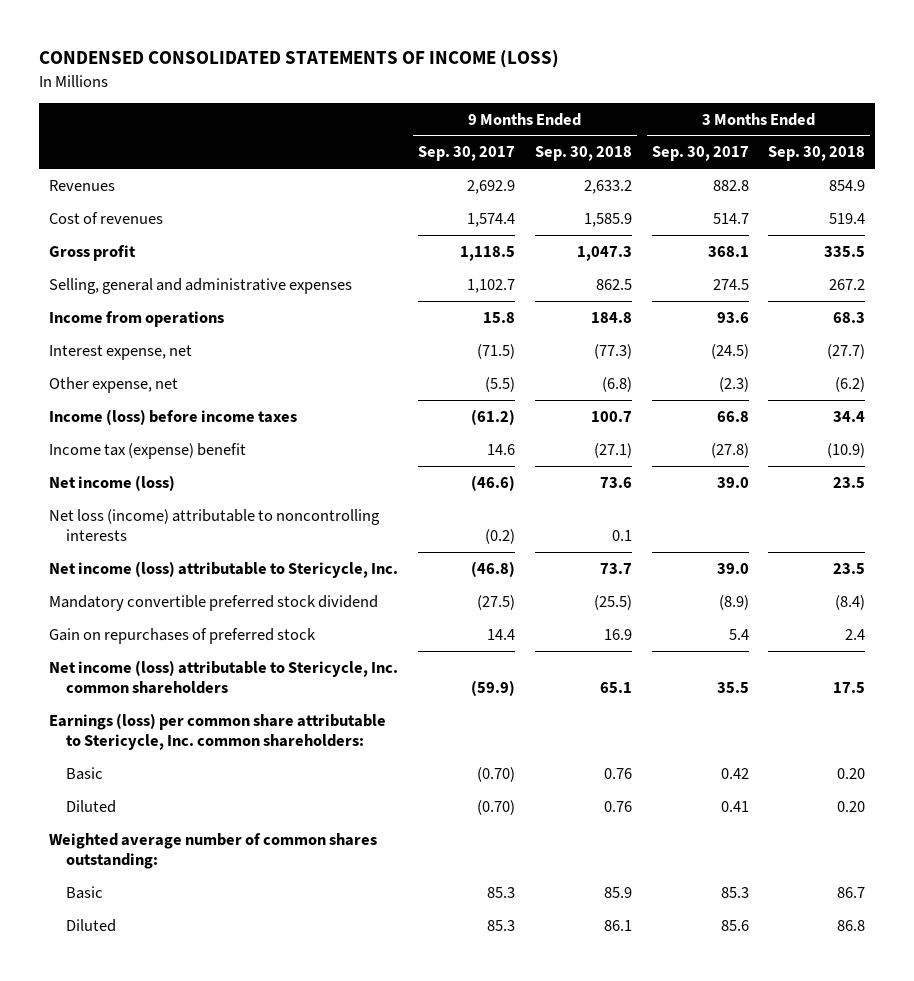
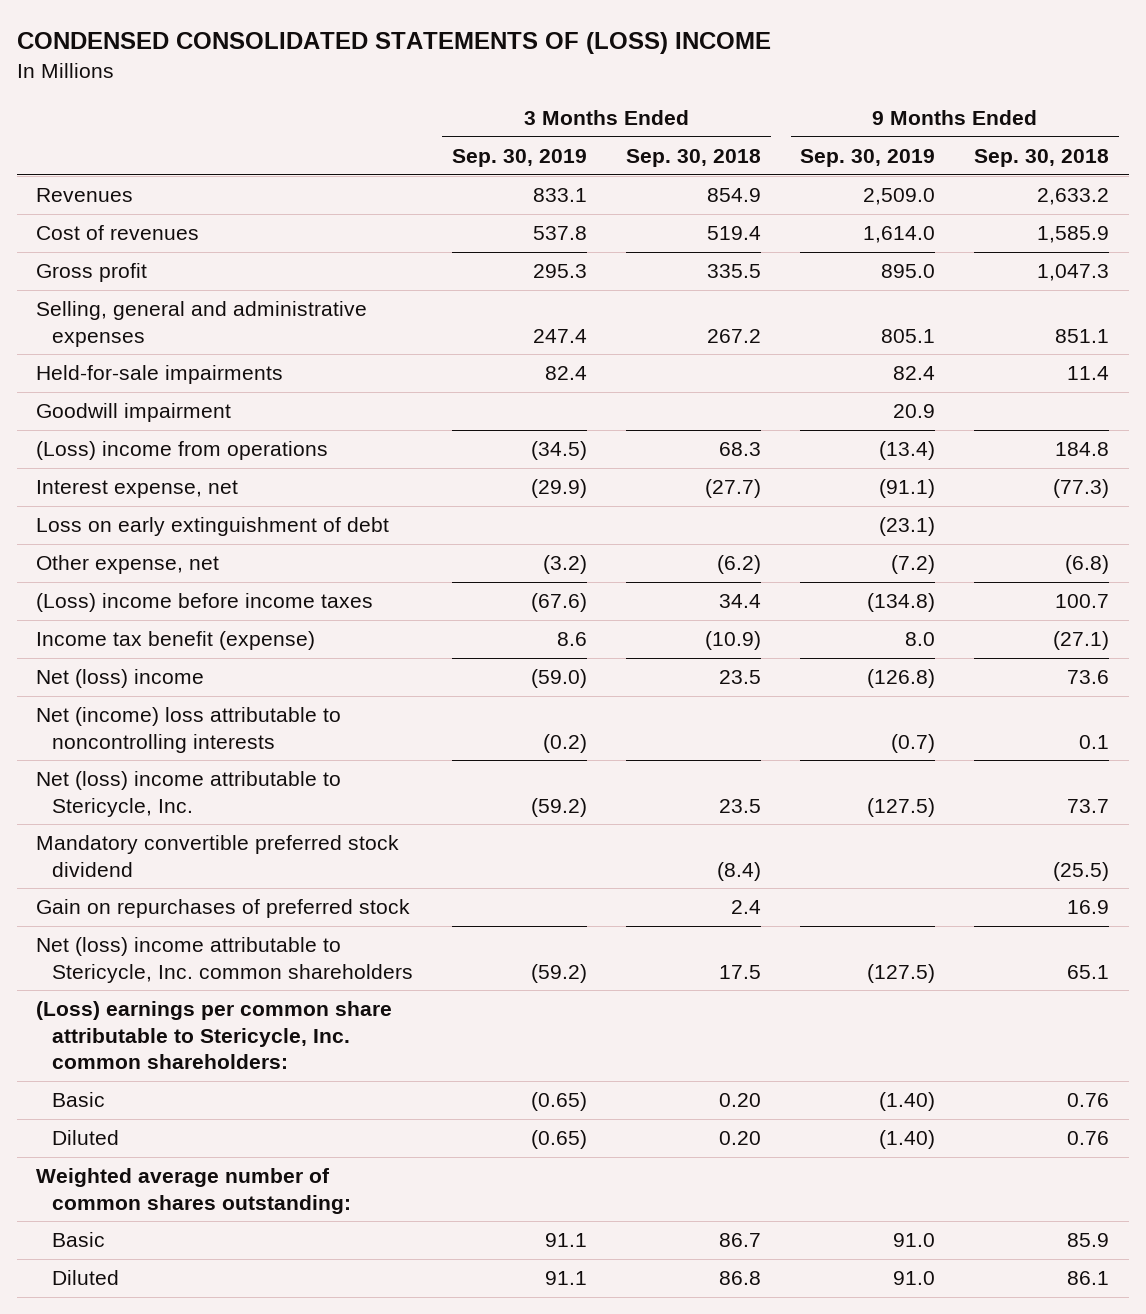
[38,50,559,69] CONDENSED CONSOLIDATED STATEMENTS OF INCOME (LOSS) -> [16,32,771,55] CONDENSED CONSOLIDATED STATEMENTS OF (LOSS) INCOME
[417,146,515,162] Sep. 30, 2017 -> none
[651,146,749,162] Sep. 30, 2017 -> none
none -> [452,149,588,168] Sep. 30, 2019
none -> [800,149,936,168] Sep. 30, 2019
[595,278,632,290] 862.5 -> [1055,328,1110,343] 851.1
none -> [36,365,284,385] Held-for-sale impairments
none -> [36,403,232,423] Goodwill impairment
[48,310,224,327] Income from operations -> [36,441,329,461] (Loss) income from operations
none -> [36,517,390,537] Loss on early extinguishment of debt
[48,408,297,425] Income (loss) before income taxes -> [36,593,374,613] (Loss) income before income taxes
[48,442,246,459] Income tax (expense) benefit -> [36,631,316,651] Income tax benefit (expense)
[48,474,175,491] Net income (loss) -> [36,669,205,689] Net (loss) income
[48,508,380,541] Net loss (income) attributable to noncontrolling interests -> [36,707,342,753] Net (income) loss attributable to noncontrolling interests
[48,560,398,578] Net income (loss) attributable to Stericycle, Inc. -> [36,771,342,817] Net (loss) income attributable to Stericycle, Inc.
[48,659,398,694] Net income (loss) attributable to Stericycle, Inc. common shareholders -> [36,937,414,983] Net (loss) income attributable to Stericycle, Inc. common shareholders
[48,712,386,750] Earnings (loss) per common share attributable to Stericycle, Inc. common shareholders: -> [36,1001,393,1070] (Loss) earnings per common share attributable to Stericycle, Inc. common shareholders:

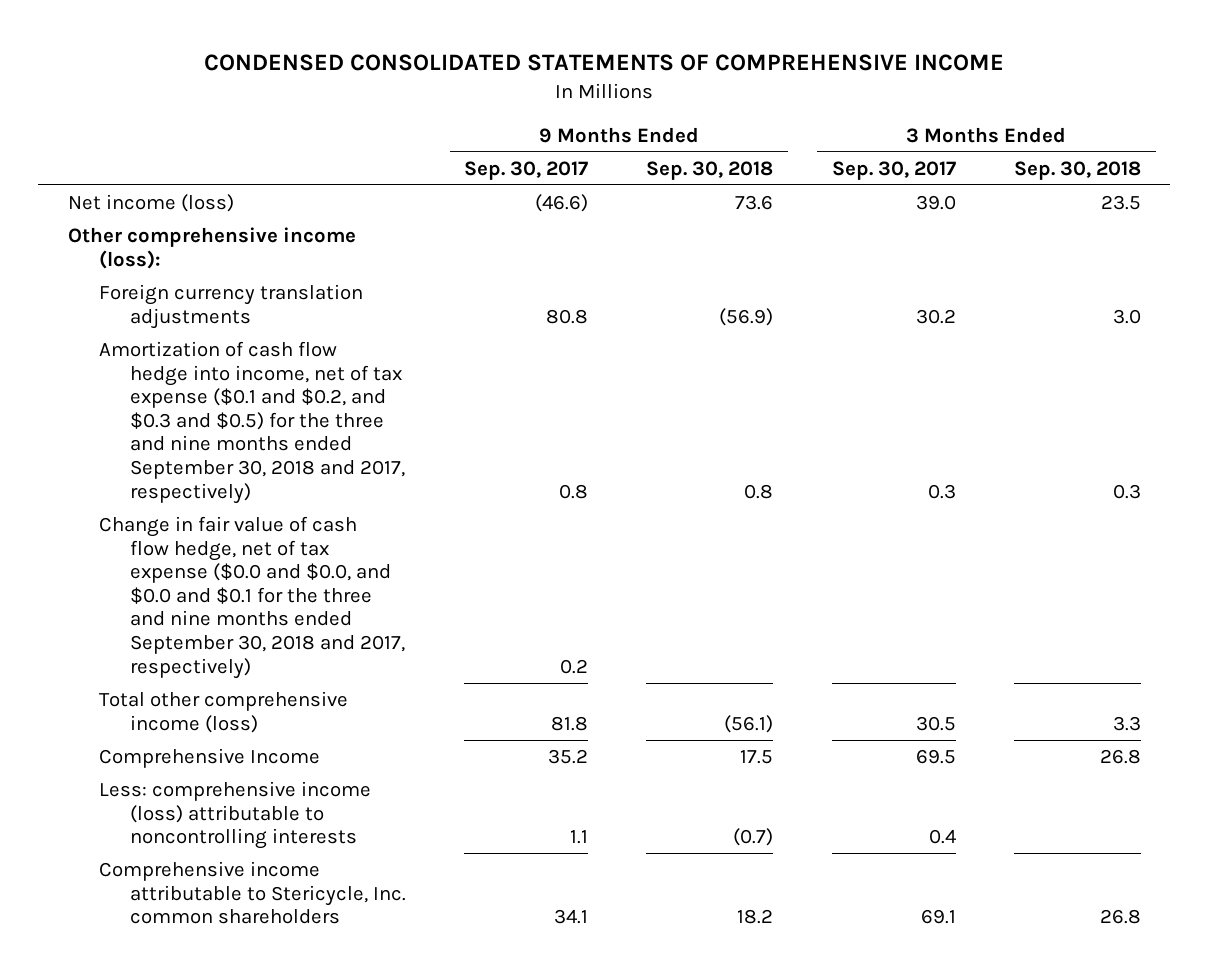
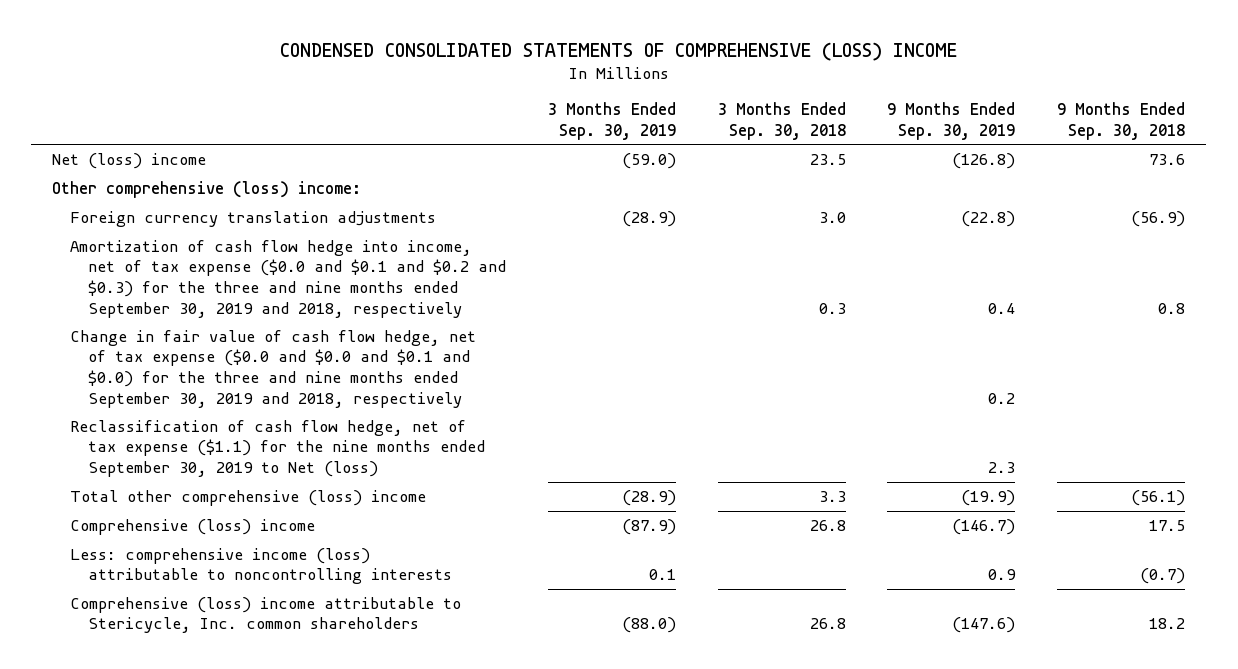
[204,54,1005,72] CONDENSED CONSOLIDATED STATEMENTS OF COMPREHENSIVE INCOME -> [279,41,957,61] CONDENSED CONSOLIDATED STATEMENTS OF COMPREHENSIVE (LOSS) INCOME
[464,160,589,180] Sep. 30, 2017 -> none
[831,160,956,180] Sep. 30, 2017 -> none
none -> [547,102,676,140] 3 Months Ended Sep. 30, 2019
none -> [887,102,1016,140] 9 Months Ended Sep. 30, 2019
[67,194,234,213] Net income (loss) -> [52,152,207,169] Net (loss) income
[67,227,356,269] Other comprehensive income (loss): -> [52,180,362,198] Other comprehensive (loss) income:
[98,341,405,504] Amortization of cash flow hedge into income, net of tax expense ($0.1 and $0.2, and $0.3 and $0.5) for the three and nine months ended September 30, 2018 and 2017, respectively) -> [69,239,506,318] Amortization of cash flow hedge into income, net of tax expense ($0.0 and $0.1 and $0.2 and $0.3) for the three and nine months ended September 30, 2019 and 2018, respectively
[98,516,405,679] Change in fair value of cash flow hedge, net of tax expense ($0.0 and $0.0, and $0.0 and $0.1 for the three and nine months ended September 30, 2018 and 2017, respectively) -> [69,329,476,408] Change in fair value of cash flow hedge, net of tax expense ($0.0 and $0.0 and $0.1 and $0.0) for the three and nine months ended September 30, 2019 and 2018, respectively
none -> [69,419,485,478] Reclassification of cash flow hedge, net of tax expense ($1.1) for the nine months ended September 30, 2019 to Net (loss)
[98,691,348,733] Total other comprehensive income (loss) -> [69,489,426,506] Total other comprehensive (loss) income
[98,748,320,769] Comprehensive Income -> [69,518,315,535] Comprehensive (loss) income
[98,861,406,925] Comprehensive income attributable to Stericycle, Inc. common shareholders -> [69,596,461,634] Comprehensive (loss) income attributable to Stericycle, Inc. common shareholders

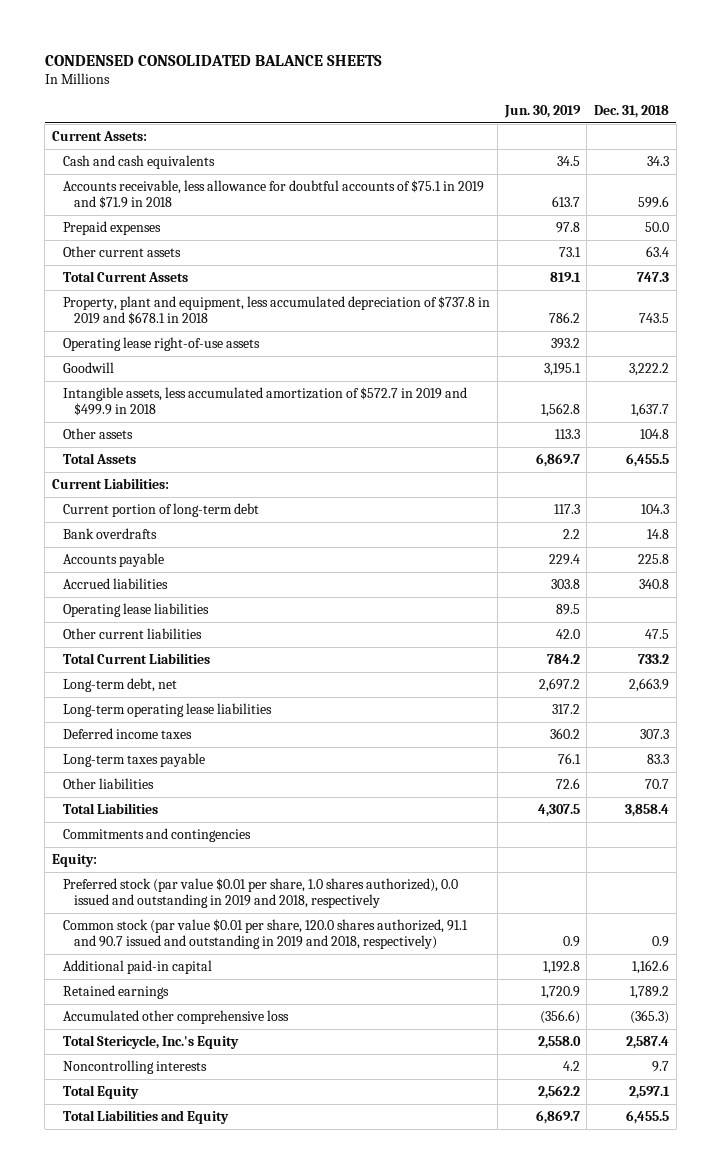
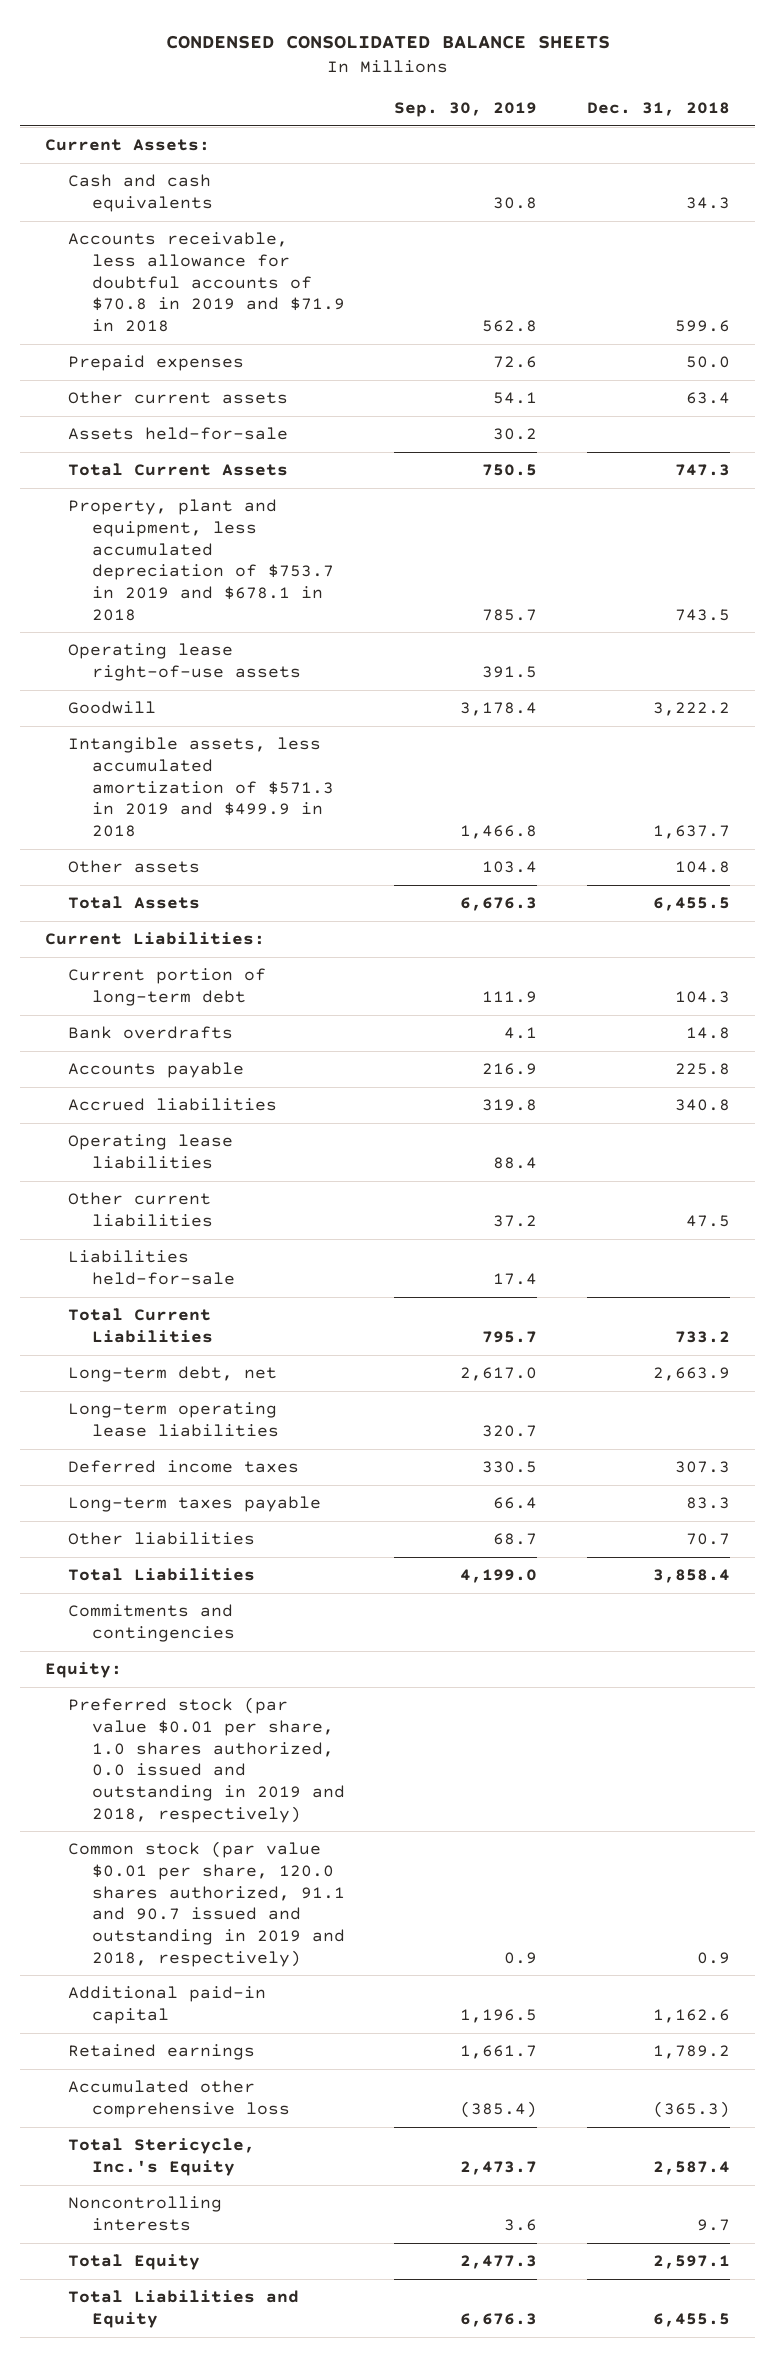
[503,105,581,119] Jun. 30, 2019 -> none
none -> [394,102,538,118] Sep. 30, 2019
[62,180,484,210] Accounts receivable, less allowance for doubtful accounts of $75.1 in 2019 and $71.9 in 2018 -> [68,232,345,332] Accounts receivable, less allowance for doubtful accounts of $70.8 in 2019 and $71.9 in 2018
none -> [68,427,289,441] Assets held-for-sale
[62,296,490,326] Property, plant and equipment, less accumulated depreciation of $737.8 in 2019 and $678.1 in 2018 -> [68,499,334,621] Property, plant and equipment, less accumulated depreciation of $753.7 in 2019 and $678.1 in 2018
[62,387,467,417] Intangible assets, less accumulated amortization of $572.7 in 2019 and $499.9 in 2018 -> [68,737,334,837] Intangible assets, less accumulated amortization of $571.3 in 2019 and $499.9 in 2018
none -> [68,1250,235,1285] Liabilities held-for-sale
[62,878,458,909] Preferred stock (par value $0.01 per share, 1.0 shares authorized), 0.0 issued and outstanding in 2019 and 2018, respectively -> [68,1697,345,1823] Preferred stock (par value $0.01 per share, 1.0 shares authorized, 0.0 issued and outstanding in 2019 and 2018, respectively)

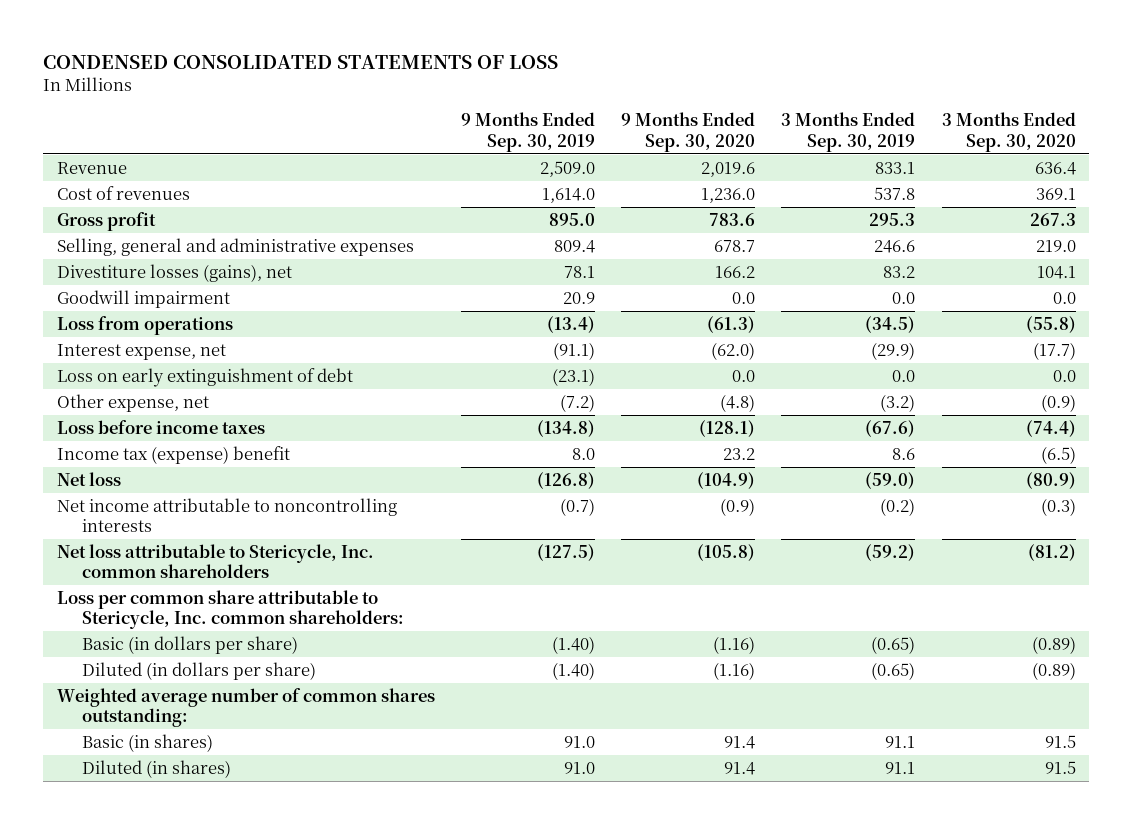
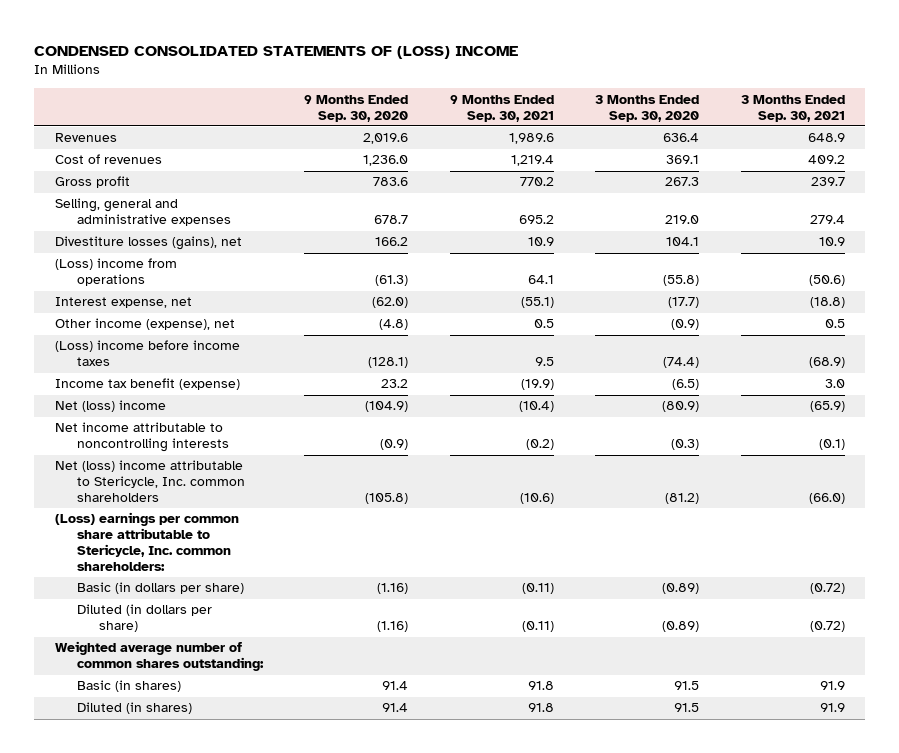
[43,54,559,69] CONDENSED CONSOLIDATED STATEMENTS OF LOSS -> [34,45,519,59] CONDENSED CONSOLIDATED STATEMENTS OF (LOSS) INCOME
[460,112,595,152] 9 Months Ended Sep. 30, 2019 -> none
[781,112,916,152] 3 Months Ended Sep. 30, 2019 -> none
none -> [449,94,554,122] 9 Months Ended Sep. 30, 2021
none -> [740,94,845,122] 3 Months Ended Sep. 30, 2021
[56,161,127,174] Revenue -> [54,133,117,143] Revenues
[56,289,230,308] Goodwill impairment -> none
[56,315,233,335] Loss from operations -> [54,258,177,287] (Loss) income from operations
[56,367,353,387] Loss on early extinguishment of debt -> none
[56,393,209,412] Other expense, net -> [54,318,235,331] Other income (expense), net
[56,419,265,434] Loss before income taxes -> [54,340,240,367] (Loss) income before income taxes
[56,445,290,464] Income tax (expense) benefit -> [54,378,240,391] Income tax benefit (expense)
[56,471,121,486] Net loss -> [54,400,166,413] Net (loss) income
[56,543,374,579] Net loss attributable to Stericycle, Inc. common shareholders -> [54,460,245,503] Net (loss) income attributable to Stericycle, Inc. common shareholders
[56,589,404,630] Loss per common share attributable to Stericycle, Inc. common shareholders: -> [54,512,239,572] (Loss) earnings per common share attributable to Stericycle, Inc. common shareholders:

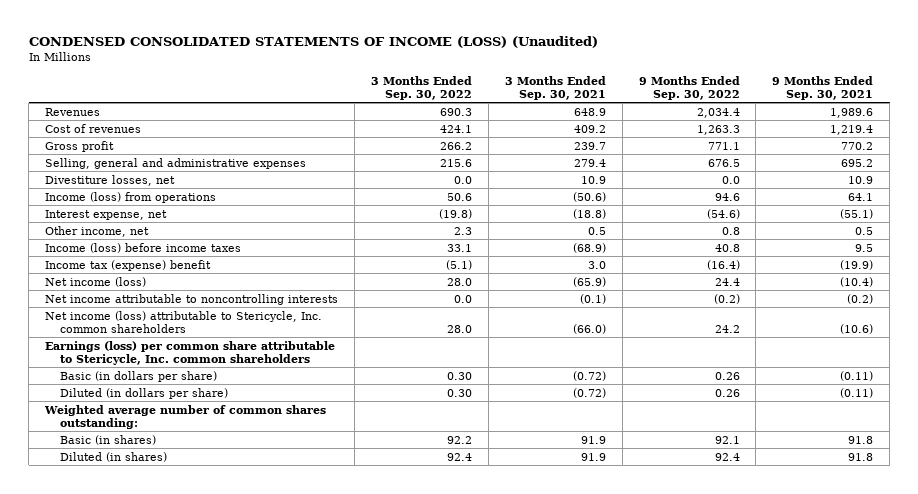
[34,45,519,59] CONDENSED CONSOLIDATED STATEMENTS OF (LOSS) INCOME -> [28,36,598,49] CONDENSED CONSOLIDATED STATEMENTS OF INCOME (LOSS) (Unaudited)
[304,94,409,122] 9 Months Ended Sep. 30, 2020 -> none
[595,94,700,122] 3 Months Ended Sep. 30, 2020 -> none
none -> [370,75,472,101] 3 Months Ended Sep. 30, 2022
none -> [638,75,740,101] 9 Months Ended Sep. 30, 2022
[54,236,242,251] Divestiture losses (gains), net -> [45,174,176,186] Divestiture losses, net
[54,258,177,287] (Loss) income from operations -> [45,191,217,203] Income (loss) from operations
[54,318,235,331] Other income (expense), net -> [45,225,150,237] Other income, net
[54,340,240,367] (Loss) income before income taxes -> [45,242,242,253] Income (loss) before income taxes
[54,378,240,391] Income tax benefit (expense) -> [45,259,212,271] Income tax (expense) benefit
[54,400,166,413] Net (loss) income -> [45,276,147,287] Net income (loss)
[54,460,245,503] Net (loss) income attributable to Stericycle, Inc. common shareholders -> [45,310,323,333] Net income (loss) attributable to Stericycle, Inc. common shareholders
[54,512,239,572] (Loss) earnings per common share attributable to Stericycle, Inc. common shareholders: -> [45,340,336,365] Earnings (loss) per common share attributable to Stericycle, Inc. common shareholders

